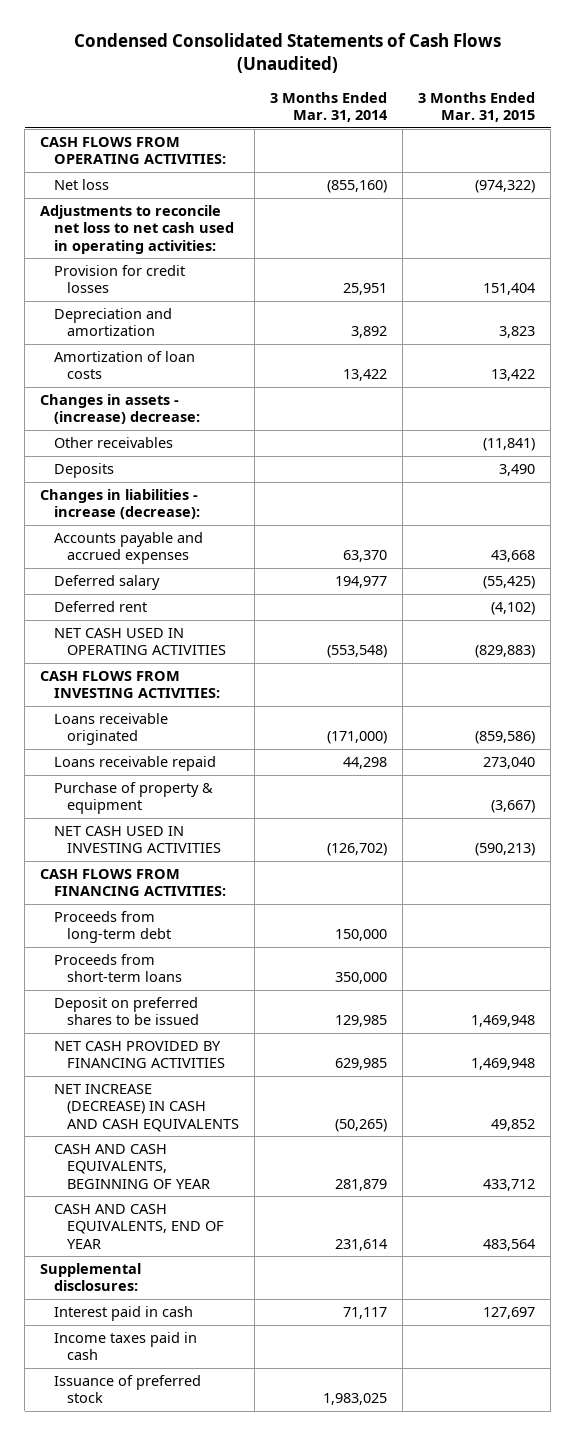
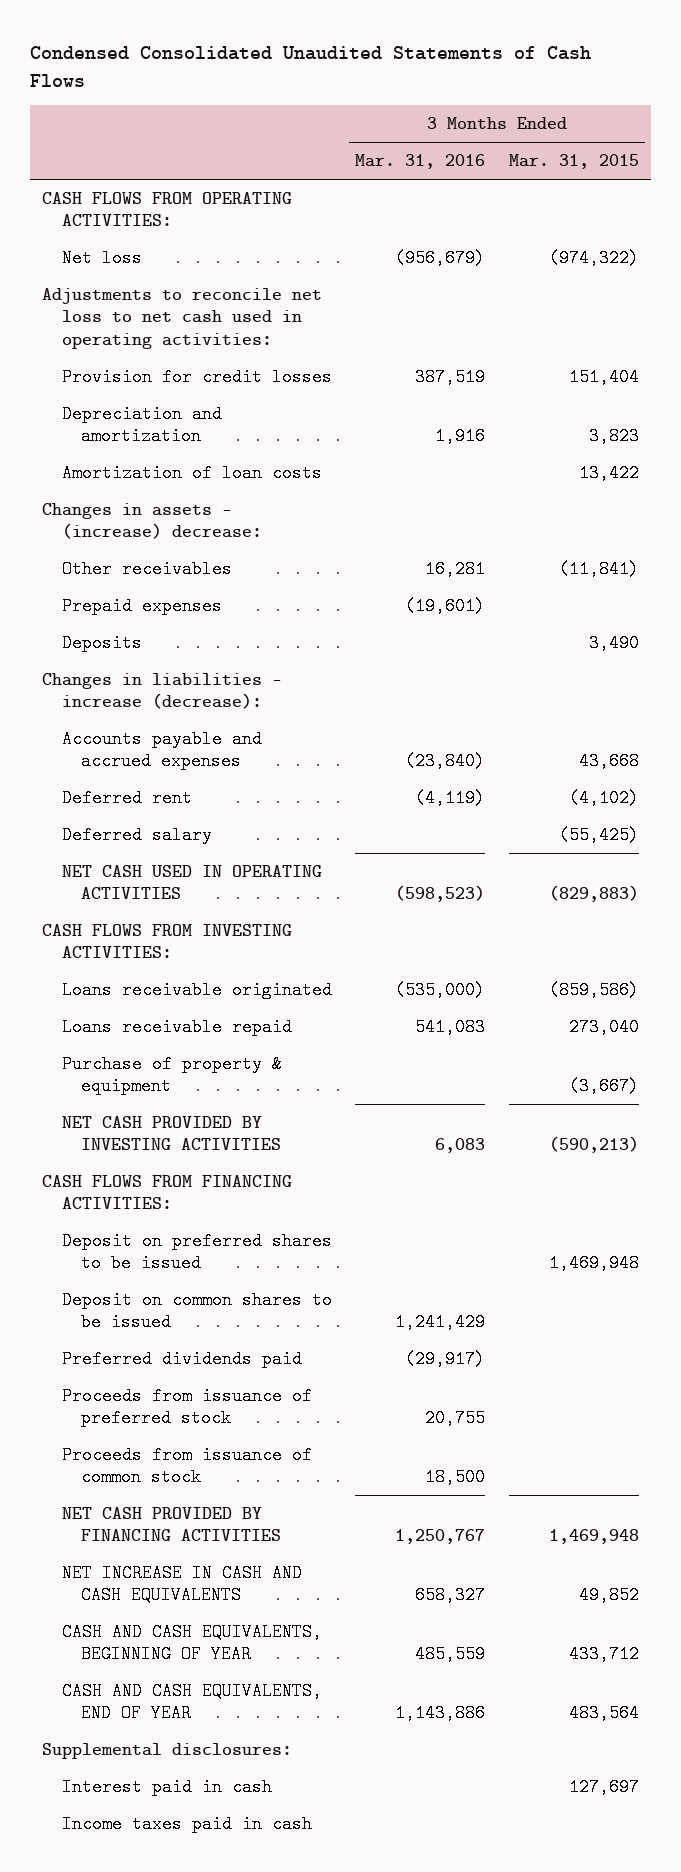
[73,33,501,74] Condensed Consolidated Statements of Cash Flows (Unaudited) -> [30,45,592,88] Condensed Consolidated Unaudited Statements of Cash Flows
[270,91,389,123] 3 Months Ended Mar. 31, 2014 -> none
none -> [355,154,486,170] Mar. 31, 2016
none -> [61,597,222,616] Prepaid expenses
[53,575,160,591] Deferred salary -> [61,826,212,845] Deferred salary
[53,826,222,854] NET CASH USED IN INVESTING ACTIVITIES -> [61,1116,282,1151] NET CASH PROVIDED BY INVESTING ACTIVITIES
[53,911,172,944] Proceeds from long-term debt -> none
[53,954,183,983] Proceeds from short-term loans -> none
none -> [61,1291,332,1332] Deposit on common shares to be issued
none -> [61,1350,302,1369] Preferred dividends paid
none -> [61,1387,312,1428] Proceeds from issuance of preferred stock
none -> [61,1446,312,1487] Proceeds from issuance of common stock
[53,1084,240,1132] NET INCREASE (DECREASE) IN CASH AND CASH EQUIVALENTS -> [61,1564,302,1605] NET INCREASE IN CASH AND CASH EQUIVALENTS
[53,1375,201,1404] Issuance of preferred stock -> none

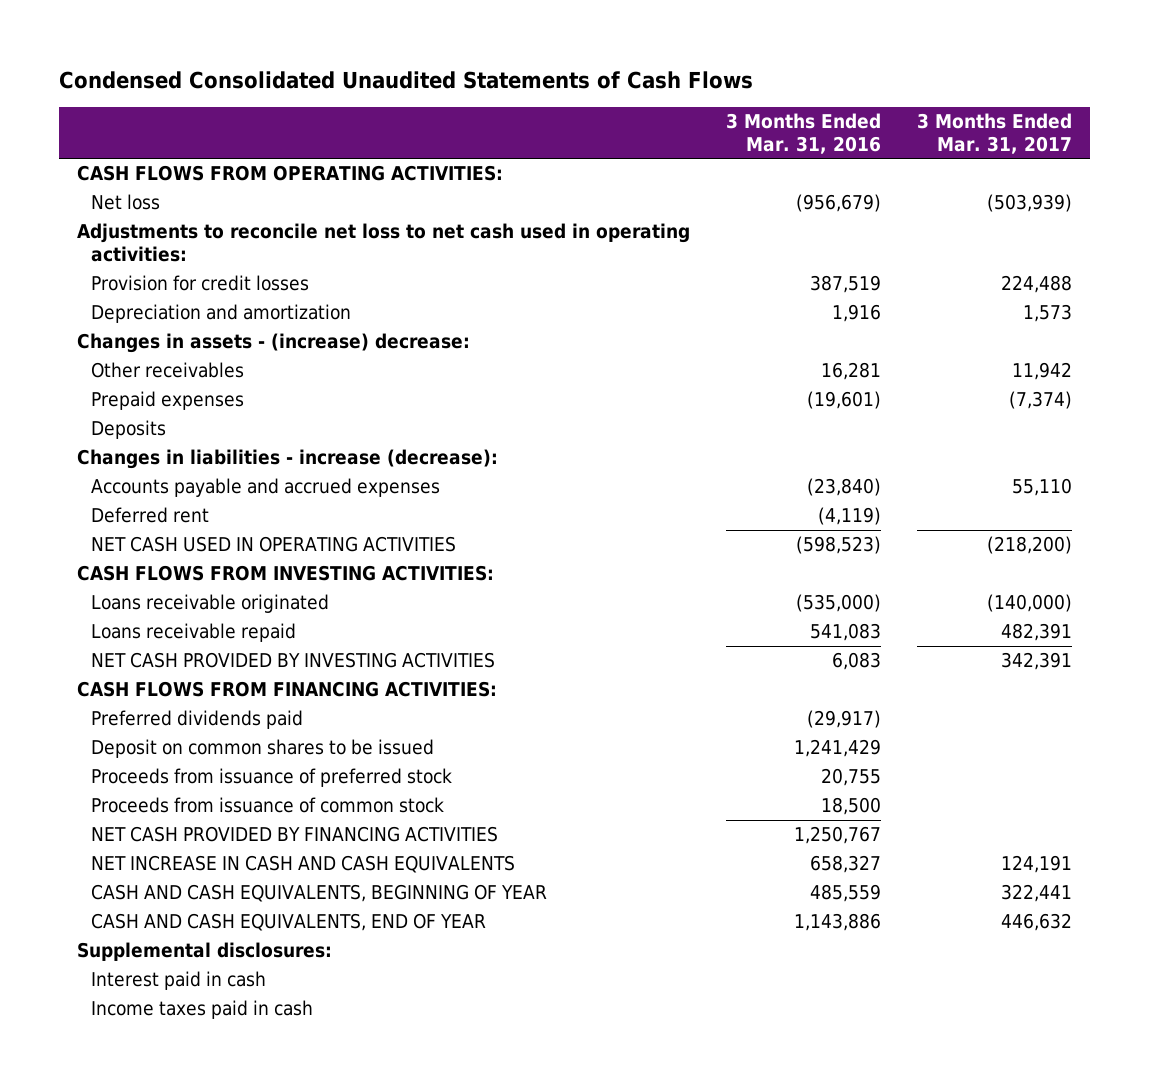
[509,154,640,170] Mar. 31, 2015 -> none
none -> [916,113,1072,154] 3 Months Ended Mar. 31, 2017
[61,464,322,483] Amortization of loan costs -> none
[61,826,212,845] Deferred salary -> none
[61,1055,282,1096] Purchase of property & equipment -> none
[61,1232,332,1273] Deposit on preferred shares to be issued -> none
[61,1291,332,1332] Deposit on common shares to be issued -> [91,739,435,759] Deposit on common shares to be issued

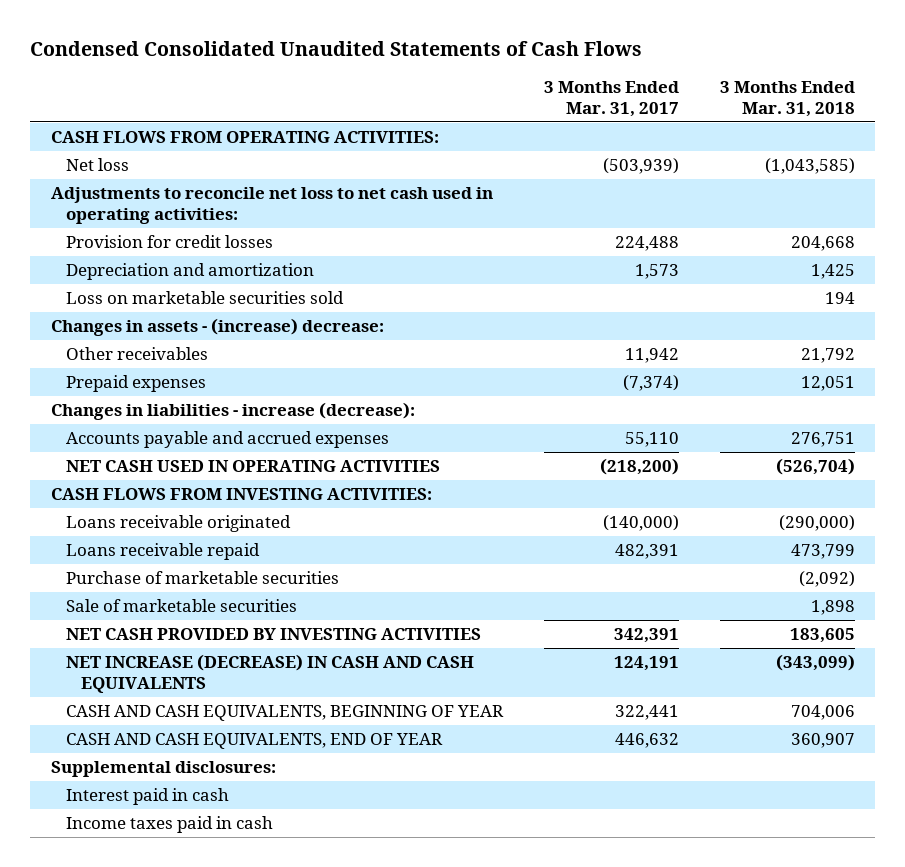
[725,113,881,154] 3 Months Ended Mar. 31, 2016 -> none
none -> [719,81,855,117] 3 Months Ended Mar. 31, 2018
none -> [65,291,344,305] Loss on marketable securities sold
[91,420,167,440] Deposits -> none
[91,507,210,524] Deferred rent -> none
none -> [65,571,339,585] Purchase of marketable securities
none -> [65,599,297,613] Sale of marketable securities
[76,681,497,698] CASH FLOWS FROM FINANCING ACTIVITIES: -> none
[91,710,304,730] Preferred dividends paid -> none
[91,739,435,759] Deposit on common shares to be issued -> none
[91,768,453,788] Proceeds from issuance of preferred stock -> none
[91,797,445,814] Proceeds from issuance of common stock -> none
[91,826,499,843] NET CASH PROVIDED BY FINANCING ACTIVITIES -> none
[91,855,516,874] NET INCREASE IN CASH AND CASH EQUIVALENTS -> [65,654,474,693] NET INCREASE (DECREASE) IN CASH AND CASH EQUIVALENTS

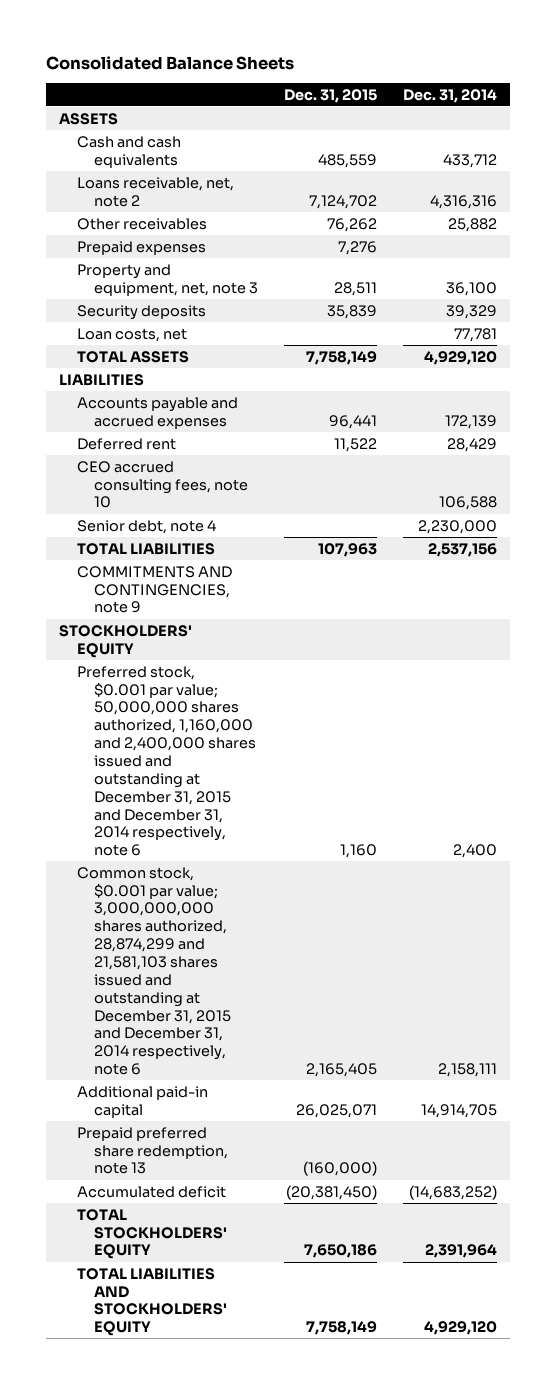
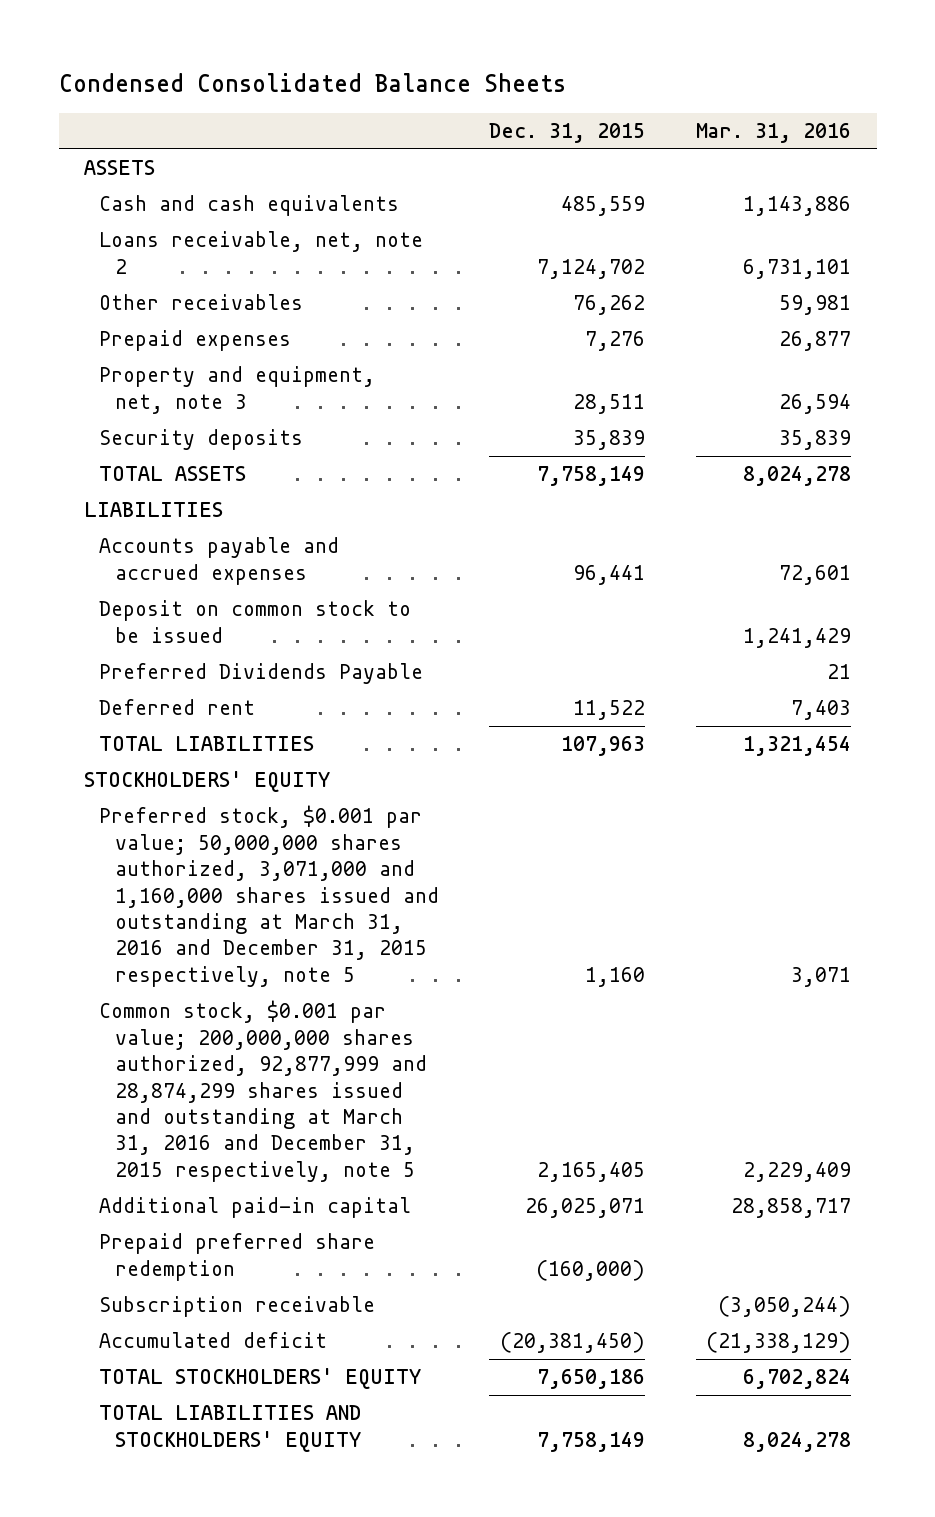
[46,55,295,70] Consolidated Balance Sheets -> [58,72,566,92] Condensed Consolidated Balance Sheets
[402,88,497,103] Dec. 31, 2014 -> none
none -> [696,122,852,143] Mar. 31, 2016
[76,327,187,342] Loan costs, net -> none
none -> [99,600,412,643] Deposit on common stock to be issued
none -> [99,663,424,685] Preferred Dividends Payable
[76,460,248,509] CEO accrued consulting fees, note 10 -> none
[76,519,216,534] Senior debt, note 4 -> none
[76,565,232,614] COMMITMENTS AND CONTINGENCIES, note 9 -> none
[76,665,256,857] Preferred stock, $0.001 par value; 50,000,000 shares authorized, 1,160,000 and 2,400,000 shares issued and outstanding at December 31, 2015 and December 31, 2014 respectively, note 6 -> [99,805,439,987] Preferred stock, $0.001 par value; 50,000,000 shares authorized, 3,071,000 and 1,160,000 shares issued and outstanding at March 31, 2016 and December 31, 2015 respectively, note 5
[76,866,231,1076] Common stock, $0.001 par value; 3,000,000,000 shares authorized, 28,874,299 and 21,581,103 shares issued and outstanding at December 31, 2015 and December 31, 2014 respectively, note 6 -> [99,1000,427,1182] Common stock, $0.001 par value; 200,000,000 shares authorized, 92,877,999 and 28,874,299 shares issued and outstanding at March 31, 2016 and December 31, 2015 respectively, note 5
[76,1126,228,1175] Prepaid preferred share redemption, note 13 -> [99,1233,376,1281] Prepaid preferred share redemption
none -> [99,1296,376,1318] Subscription receivable

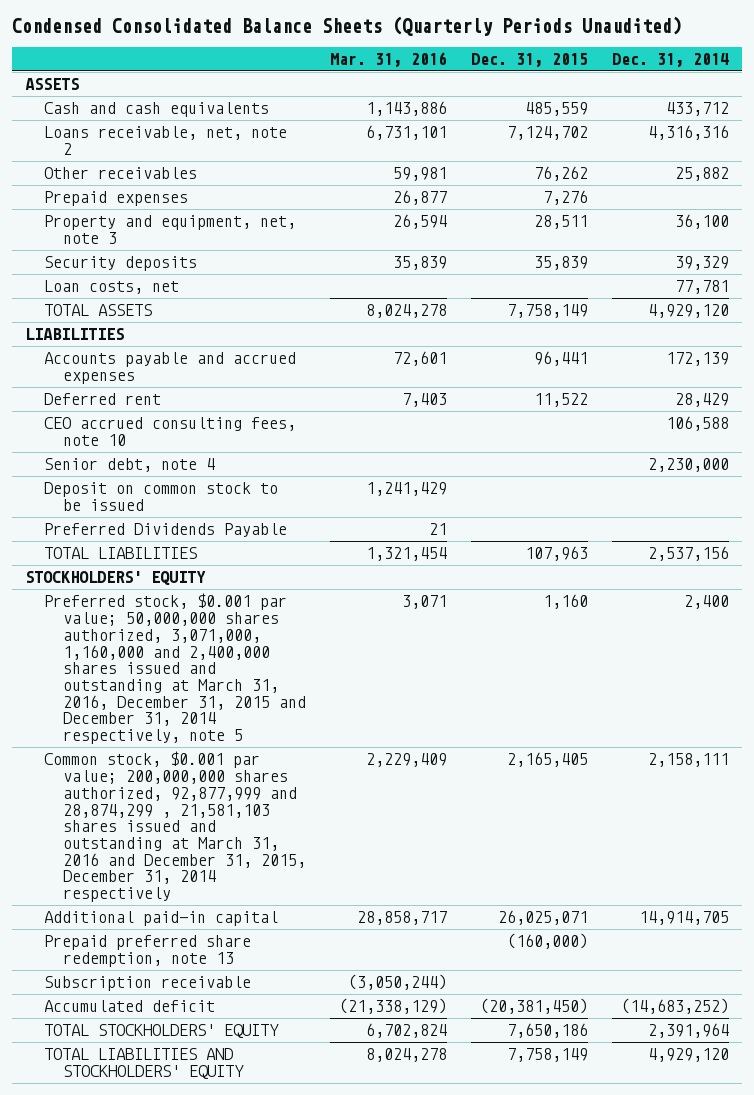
[58,72,566,92] Condensed Consolidated Balance Sheets -> [12,16,683,37] Condensed Consolidated Balance Sheets (Quarterly Periods Unaudited)
none -> [612,52,730,67] Dec. 31, 2014
none -> [43,280,179,295] Loan costs, net
[99,699,256,716] Deferred rent -> [43,393,161,406] Deferred rent
none -> [43,417,296,447] CEO accrued consulting fees, note 10
none -> [43,458,215,473] Senior debt, note 4
[99,805,439,987] Preferred stock, $0.001 par value; 50,000,000 shares authorized, 3,071,000 and 1,160,000 shares issued and outstanding at March 31, 2016 and December 31, 2015 respectively, note 5 -> [43,593,306,745] Preferred stock, $0.001 par value; 50,000,000 shares authorized, 3,071,000, 1,160,000 and 2,400,000 shares issued and outstanding at March 31, 2016, December 31, 2015 and December 31, 2014 respectively, note 5
[99,1000,427,1182] Common stock, $0.001 par value; 200,000,000 shares authorized, 92,877,999 and 28,874,299 shares issued and outstanding at March 31, 2016 and December 31, 2015 respectively, note 5 -> [43,751,306,903] Common stock, $0.001 par value; 200,000,000 shares authorized, 92,877,999 and 28,874,299 , 21,581,103 shares issued and outstanding at March 31, 2016 and December 31, 2015, December 31, 2014 respectively
[99,1233,376,1281] Prepaid preferred share redemption -> [43,935,251,968] Prepaid preferred share redemption, note 13

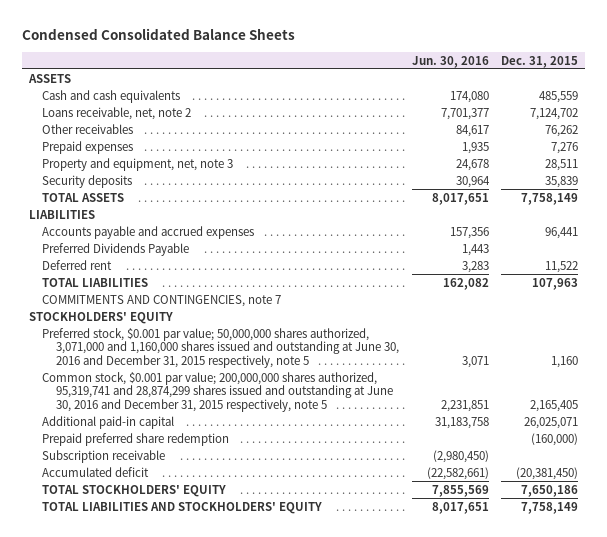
[12,16,683,37] Condensed Consolidated Balance Sheets (Quarterly Periods Unaudited) -> [22,28,296,41] Condensed Consolidated Balance Sheets
[329,51,447,67] Mar. 31, 2016 -> none
[612,52,730,67] Dec. 31, 2014 -> none
none -> [411,55,489,68] Jun. 30, 2016
[43,280,179,295] Loan costs, net -> none
[43,417,296,447] CEO accrued consulting fees, note 10 -> none
[43,458,215,473] Senior debt, note 4 -> none
[43,482,278,512] Deposit on common stock to be issued -> none
[43,393,161,406] Deferred rent -> [42,259,113,270] Deferred rent
none -> [42,294,282,307] COMMITMENTS AND CONTINGENCIES, note 7
[43,593,306,745] Preferred stock, $0.001 par value; 50,000,000 shares authorized, 3,071,000, 1,160,000 and 2,400,000 shares issued and outstanding at March 31, 2016, December 31, 2015 and December 31, 2014 respectively, note 5 -> [42,327,400,369] Preferred stock, $0.001 par value; 50,000,000 shares authorized, 3,071,000 and 1,160,000 shares issued and outstanding at June 30, 2016 and December 31, 2015 respectively, note 5
[43,751,306,903] Common stock, $0.001 par value; 200,000,000 shares authorized, 92,877,999 and 28,874,299 , 21,581,103 shares issued and outstanding at March 31, 2016 and December 31, 2015, December 31, 2014 respectively -> [42,371,394,413] Common stock, $0.001 par value; 200,000,000 shares authorized, 95,319,741 and 28,874,299 shares issued and outstanding at June 30, 2016 and December 31, 2015 respectively, note 5
[43,935,251,968] Prepaid preferred share redemption, note 13 -> [42,432,230,446] Prepaid preferred share redemption

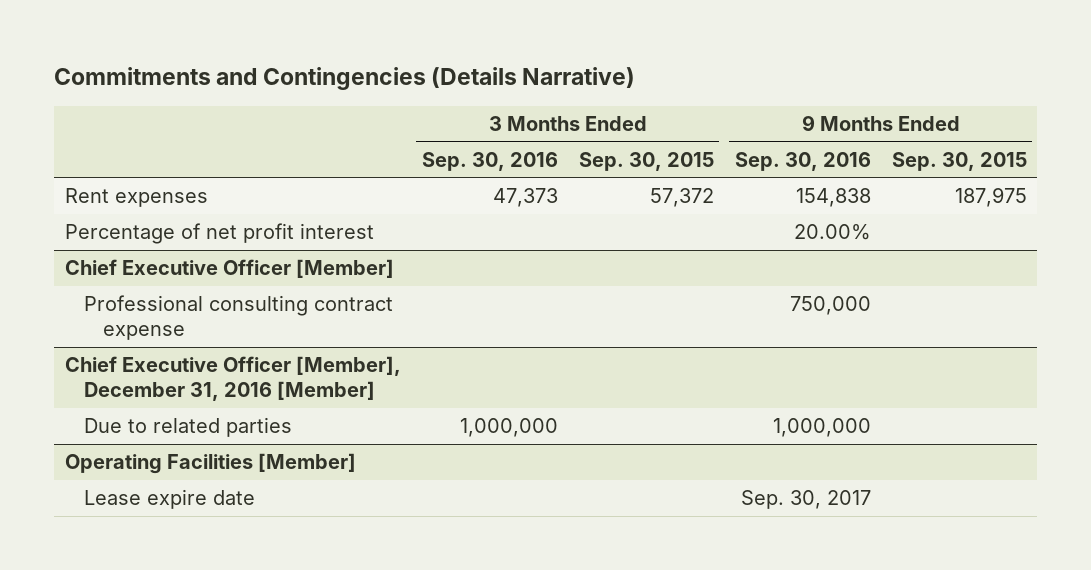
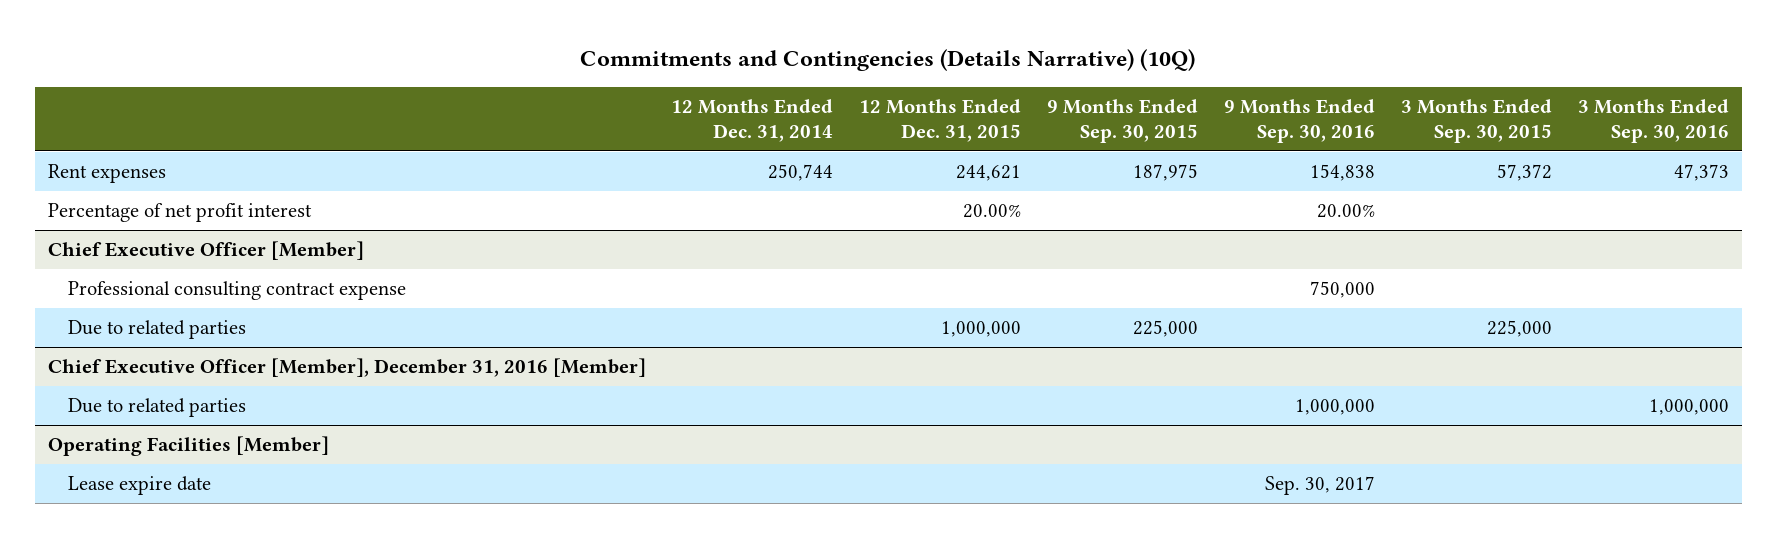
[54,67,636,91] Commitments and Contingencies (Details Narrative) -> [580,49,1196,72] Commitments and Contingencies (Details Narrative) (10Q)
none -> [671,98,834,143] 12 Months Ended Dec. 31, 2014
none -> [859,98,1022,143] 12 Months Ended Dec. 31, 2015
none -> [68,319,247,339] Due to related parties

